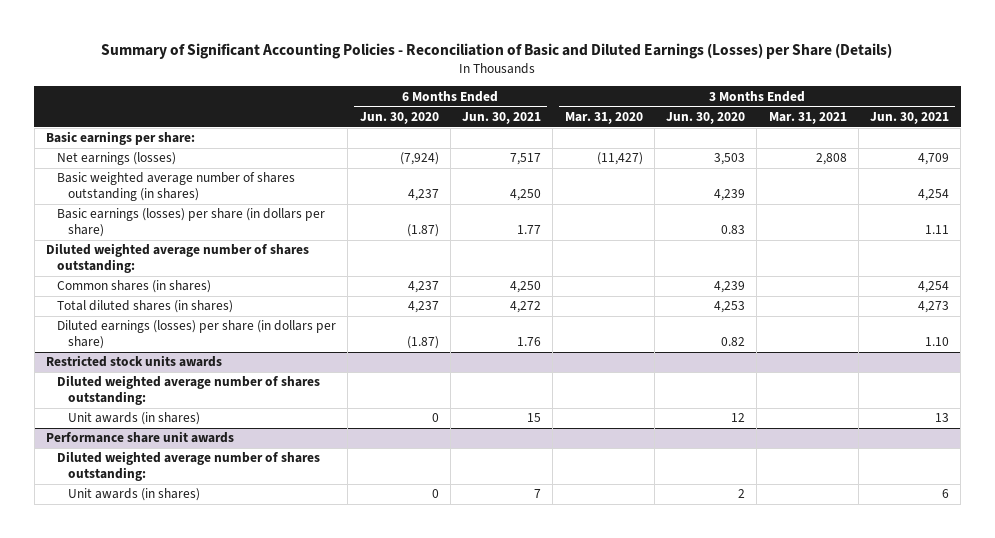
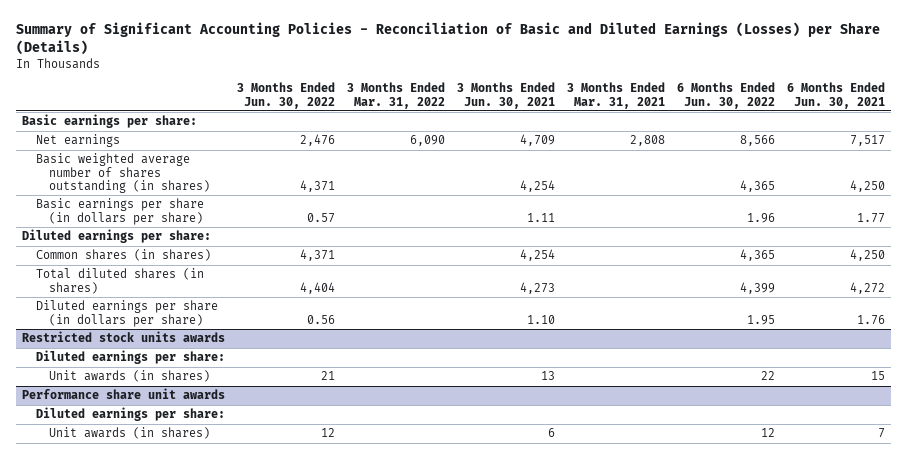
[359,111,439,124] Jun. 30, 2020 -> none
[564,111,643,124] Mar. 31, 2020 -> none
[666,111,746,124] Jun. 30, 2020 -> none
none -> [237,82,336,109] 3 Months Ended Jun. 30, 2022
none -> [347,82,446,109] 3 Months Ended Mar. 31, 2022
none -> [676,82,775,109] 6 Months Ended Jun. 30, 2022
[57,152,177,166] Net earnings (losses) -> [35,134,120,148] Net earnings
[57,208,326,237] Basic earnings (losses) per share (in dollars per share) -> [35,198,204,225] Basic earnings per share (in dollars per share)
[45,243,309,273] Diluted weighted average number of shares outstanding: -> [22,229,212,244] Diluted earnings per share:
[57,320,337,349] Diluted earnings (losses) per share (in dollars per share) -> [35,300,218,327] Diluted earnings per share (in dollars per share)
[57,375,321,405] Diluted weighted average number of shares outstanding: -> [35,350,225,365] Diluted earnings per share:
[57,451,321,481] Diluted weighted average number of shares outstanding: -> [35,407,225,422] Diluted earnings per share:

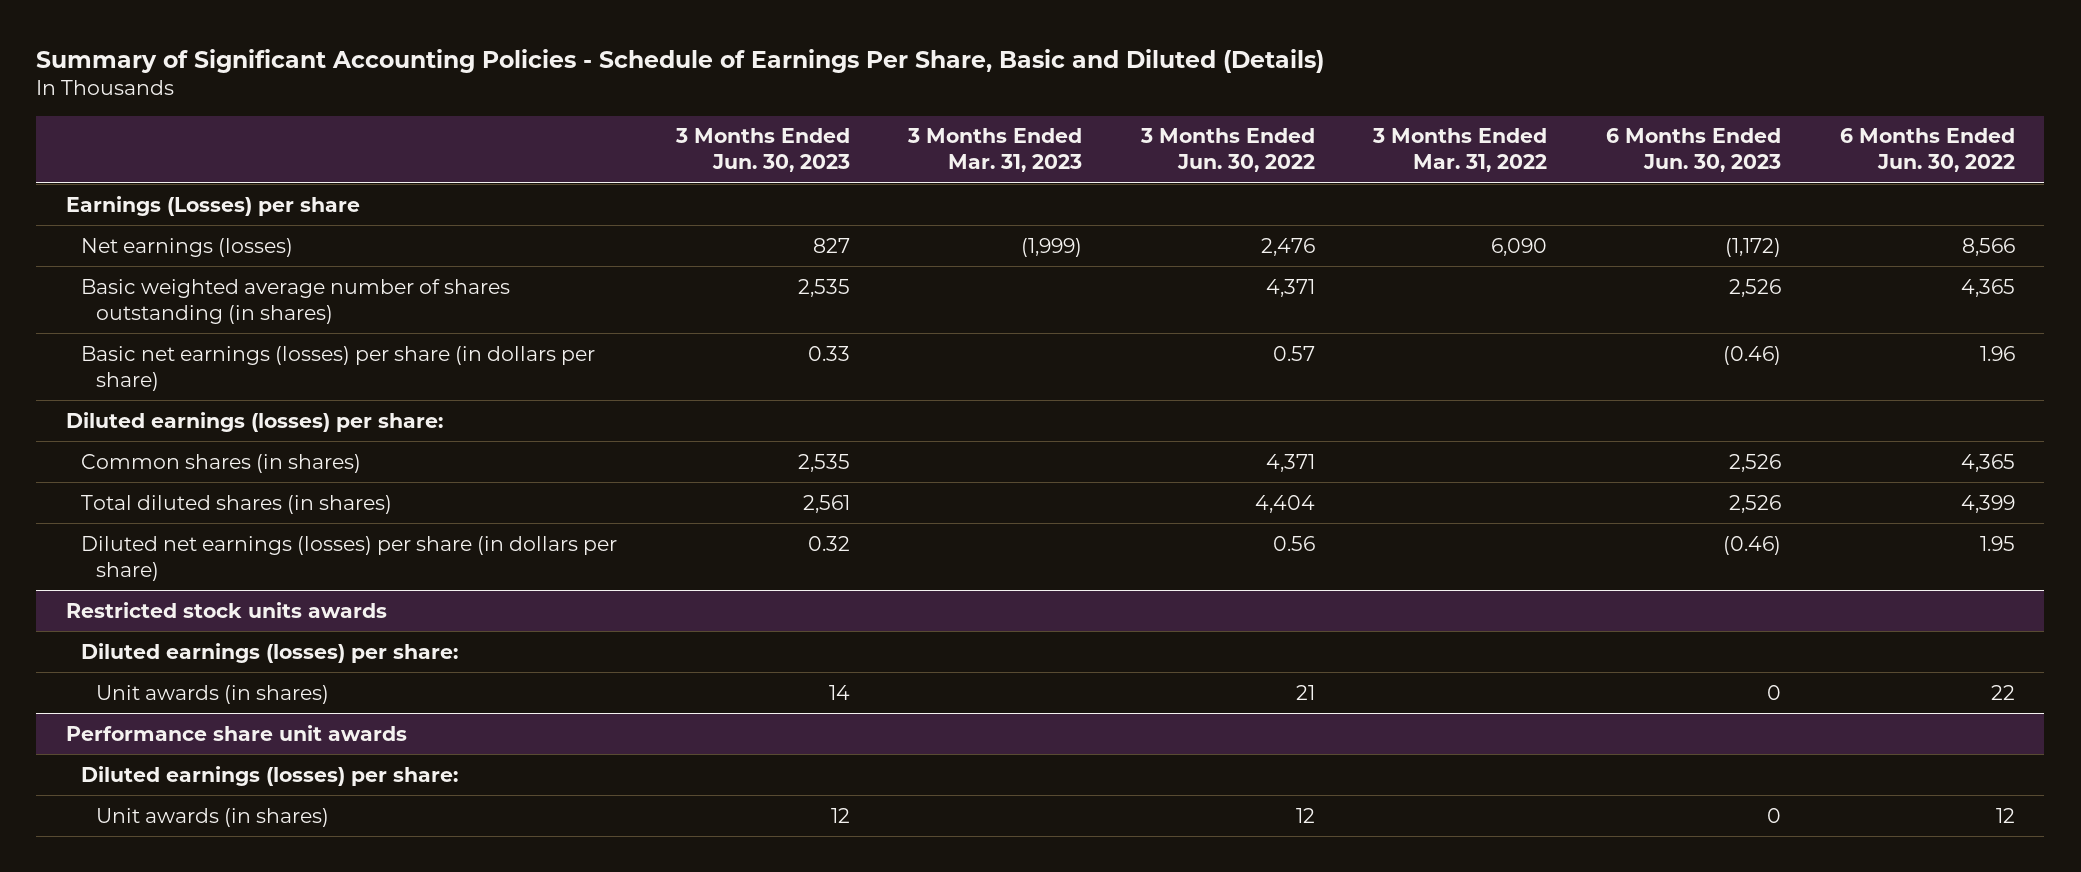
[16,22,881,56] Summary of Significant Accounting Policies - Reconciliation of Basic and Diluted Earnings (Losses) per Share (Details) -> [36,48,1325,73] Summary of Significant Accounting Policies - Schedule of Earnings Per Share, Basic and Diluted (Details)
[457,82,556,109] 3 Months Ended Jun. 30, 2021 -> none
[566,82,665,109] 3 Months Ended Mar. 31, 2021 -> none
[786,82,885,109] 6 Months Ended Jun. 30, 2021 -> none
none -> [674,128,850,173] 3 Months Ended Jun. 30, 2023
none -> [907,128,1083,173] 3 Months Ended Mar. 31, 2023
none -> [1606,128,1782,173] 6 Months Ended Jun. 30, 2023
[22,114,198,129] Basic earnings per share: -> [65,195,360,216] Earnings (Losses) per share
[35,134,120,148] Net earnings -> [80,237,293,257] Net earnings (losses)
[35,198,204,225] Basic earnings per share (in dollars per share) -> [80,345,595,391] Basic net earnings (losses) per share (in dollars per share)
[22,229,212,244] Diluted earnings per share: -> [65,411,443,432] Diluted earnings (losses) per share:
[35,300,218,327] Diluted earnings per share (in dollars per share) -> [80,535,617,581] Diluted net earnings (losses) per share (in dollars per share)
[35,350,225,365] Diluted earnings per share: -> [80,642,458,663] Diluted earnings (losses) per share:
[35,407,225,422] Diluted earnings per share: -> [80,765,458,786] Diluted earnings (losses) per share:

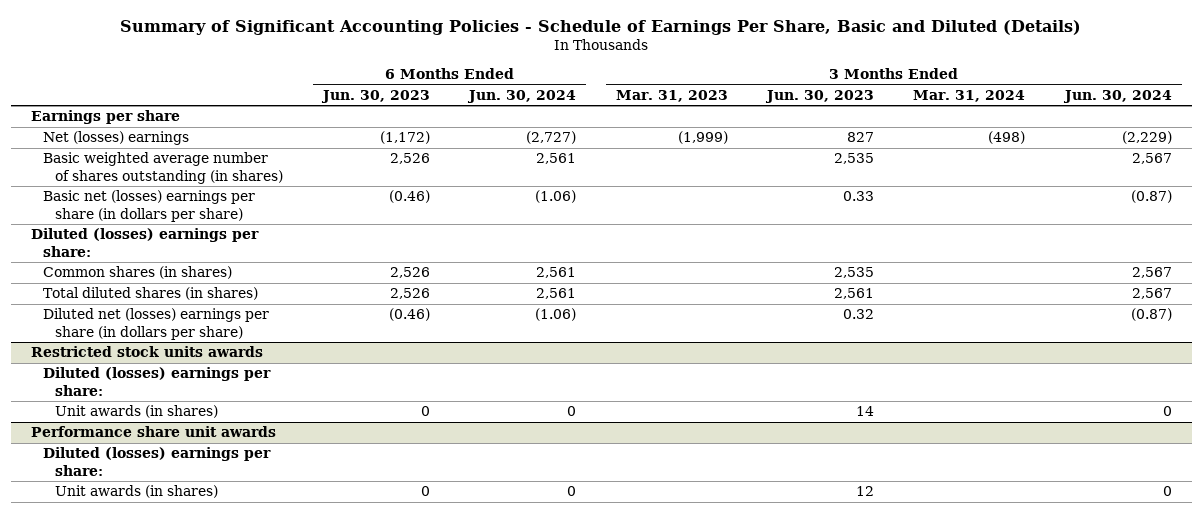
[1139,128,1315,173] 3 Months Ended Jun. 30, 2022 -> none
[1372,128,1548,173] 3 Months Ended Mar. 31, 2022 -> none
[1839,128,2015,173] 6 Months Ended Jun. 30, 2022 -> none
none -> [467,89,577,103] Jun. 30, 2024
none -> [913,89,1026,102] Mar. 31, 2024
none -> [1062,89,1172,103] Jun. 30, 2024
[65,195,360,216] Earnings (Losses) per share -> [30,110,180,125] Earnings per share
[80,237,293,257] Net earnings (losses) -> [43,131,190,146] Net (losses) earnings
[80,345,595,391] Basic net earnings (losses) per share (in dollars per share) -> [43,190,256,222] Basic net (losses) earnings per share (in dollars per share)
[65,411,443,432] Diluted earnings (losses) per share: -> [30,228,259,257] Diluted (losses) earnings per share:
[80,535,617,581] Diluted net earnings (losses) per share (in dollars per share) -> [43,308,270,340] Diluted net (losses) earnings per share (in dollars per share)
[80,642,458,663] Diluted earnings (losses) per share: -> [43,367,272,396] Diluted (losses) earnings per share:
[80,765,458,786] Diluted earnings (losses) per share: -> [43,447,272,476] Diluted (losses) earnings per share:

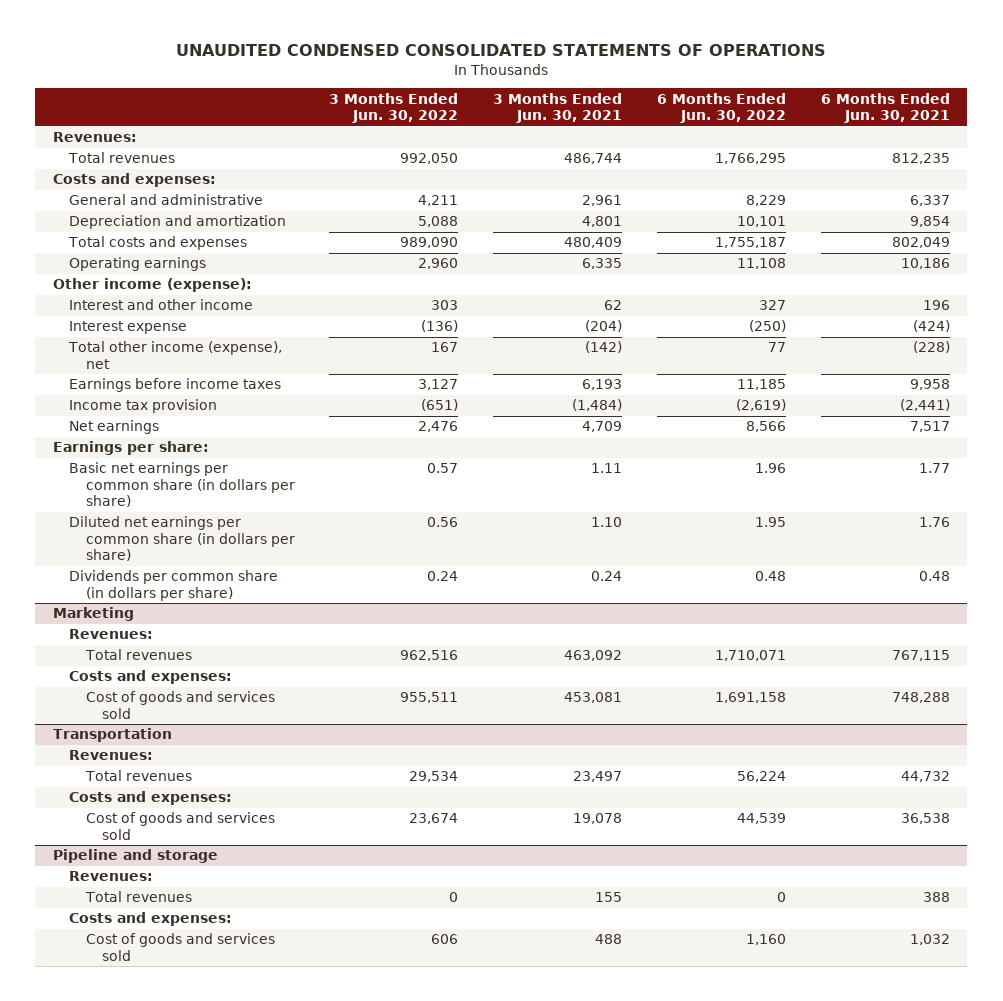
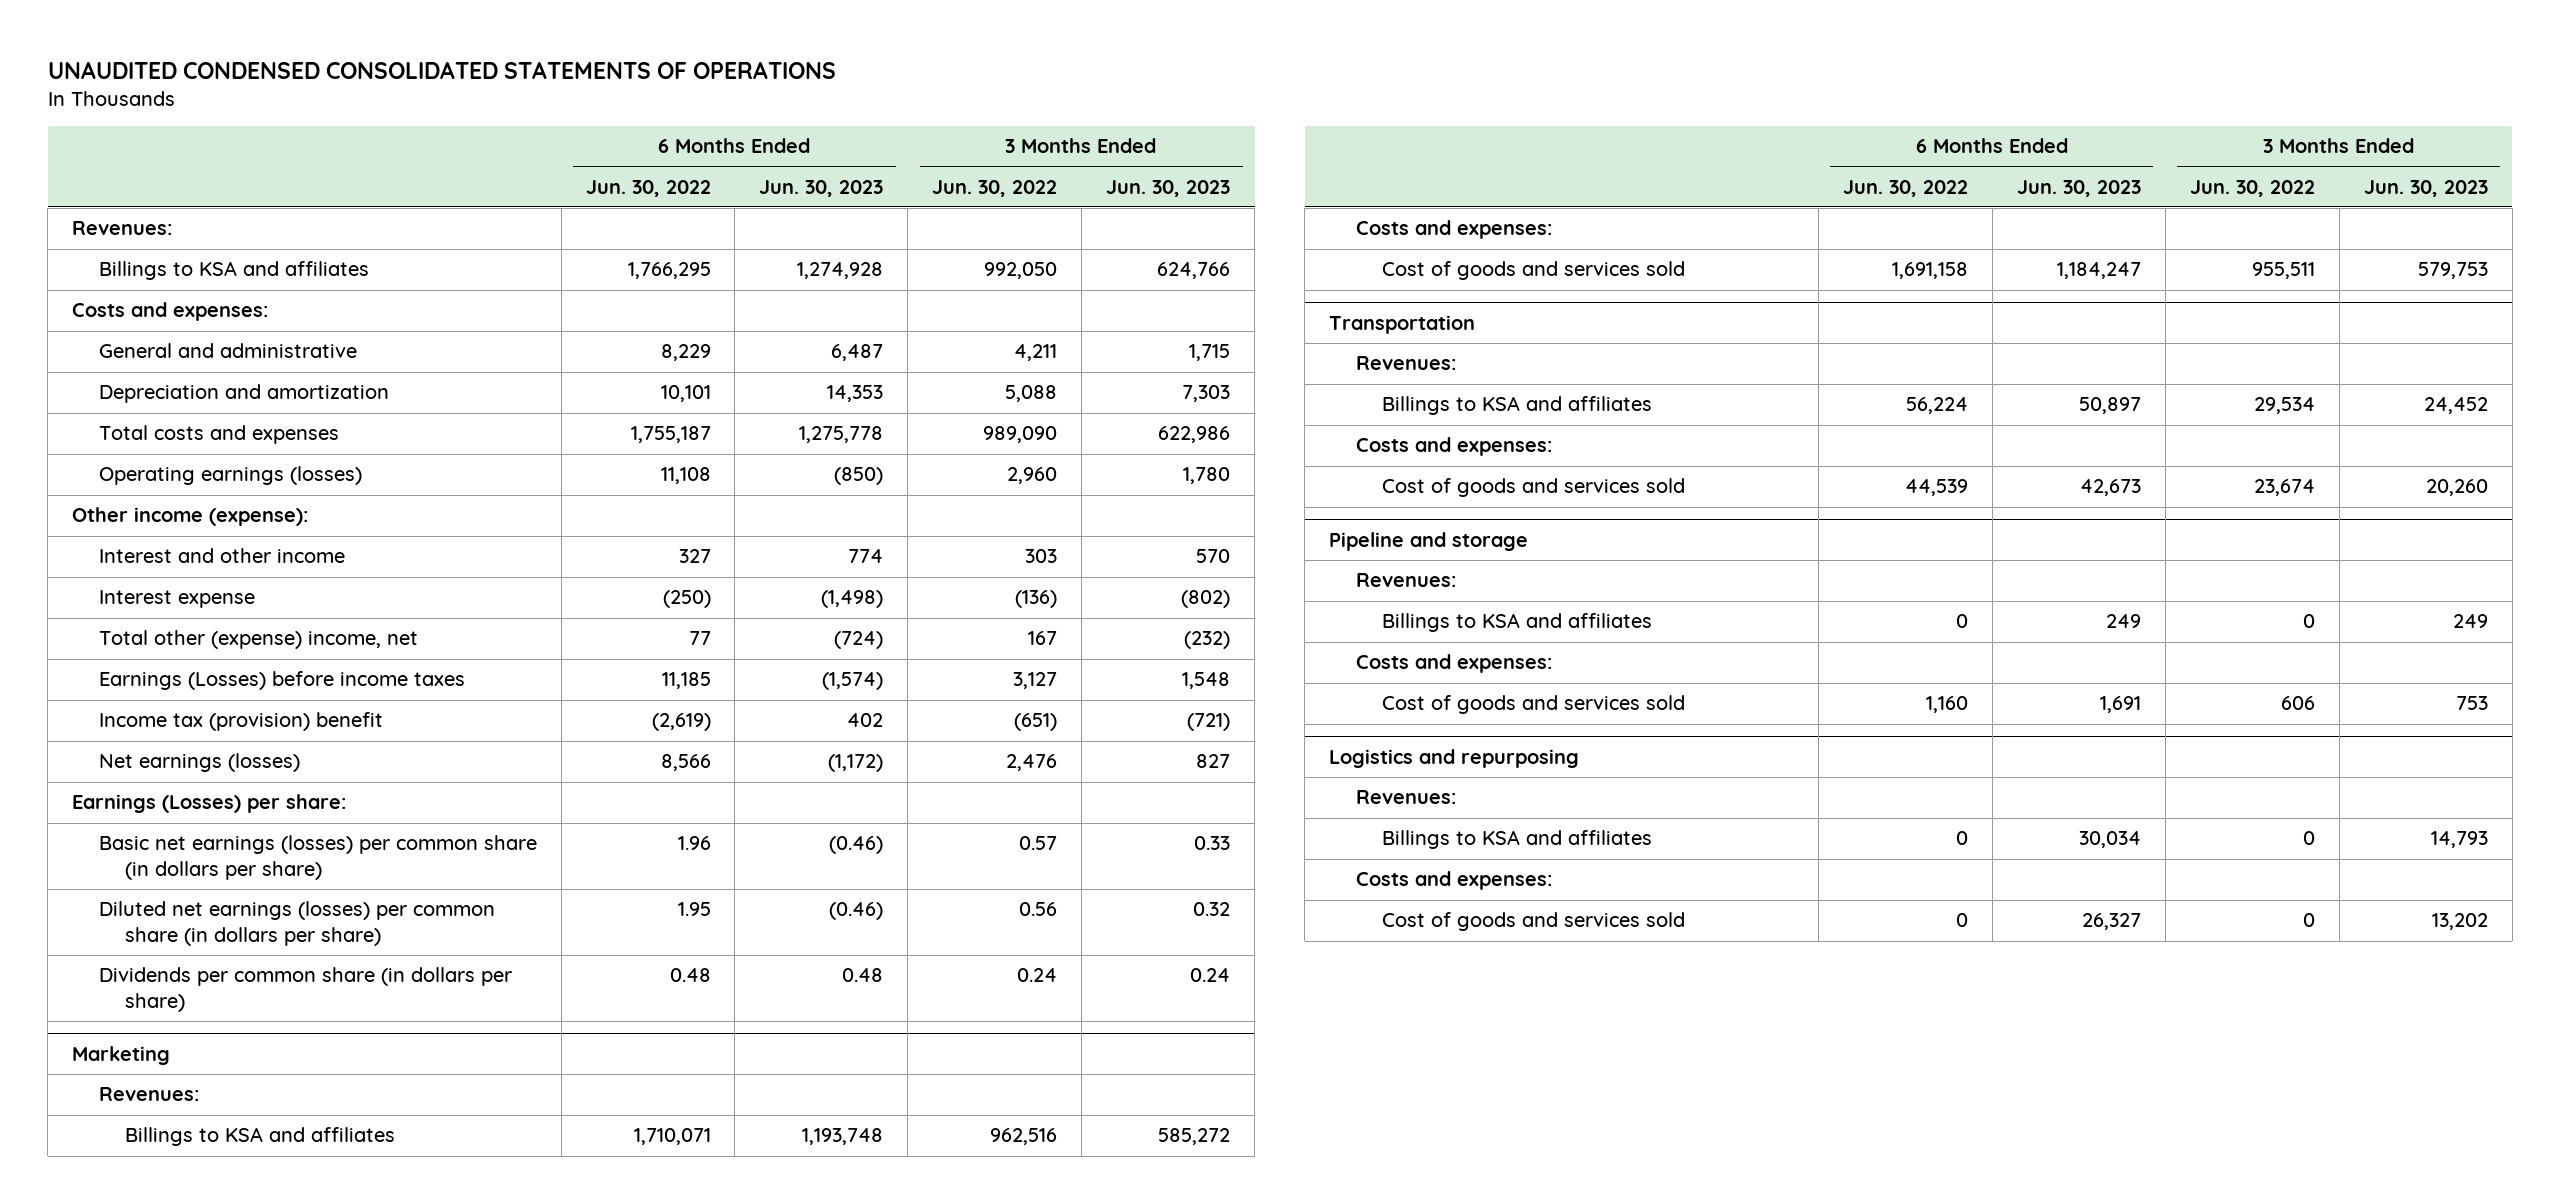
[493,92,623,124] 3 Months Ended Jun. 30, 2021 -> none
[821,92,951,124] 6 Months Ended Jun. 30, 2021 -> none
none -> [759,179,884,197] Jun. 30, 2023
none -> [1106,179,1231,197] Jun. 30, 2023
[68,152,176,164] Total revenues -> [98,261,369,281] Billings to KSA and affiliates
[69,257,207,272] Operating earnings -> [98,466,362,486] Operating earnings (losses)
[68,341,283,369] Total other income (expense), net -> [98,630,418,650] Total other (expense) income, net
[69,378,282,393] Earnings before income taxes -> [98,671,465,691] Earnings (Losses) before income taxes
[69,399,218,414] Income tax provision -> [98,712,383,732] Income tax (provision) benefit
[69,420,160,435] Net earnings -> [98,753,300,773] Net earnings (losses)
[52,441,209,456] Earnings per share: -> [72,794,347,814] Earnings (Losses) per share:
[69,462,295,508] Basic net earnings per common share (in dollars per share) -> [98,835,537,880] Basic net earnings (losses) per common share (in dollars per share)
[69,516,295,562] Diluted net earnings per common share (in dollars per share) -> [98,901,495,946] Diluted net earnings (losses) per common share (in dollars per share)
[84,649,192,661] Total revenues -> [124,1127,395,1147] Billings to KSA and affiliates
[84,770,192,782] Total revenues -> [1382,396,1653,416] Billings to KSA and affiliates
[84,891,192,903] Total revenues -> [1382,613,1653,633] Billings to KSA and affiliates
none -> [1329,749,1580,769] Logistics and repurposing
none -> [1355,790,1456,805] Revenues:
none -> [1382,830,1653,850] Billings to KSA and affiliates
none -> [1355,871,1552,891] Costs and expenses:
none -> [1382,912,1686,932] Cost of goods and services sold

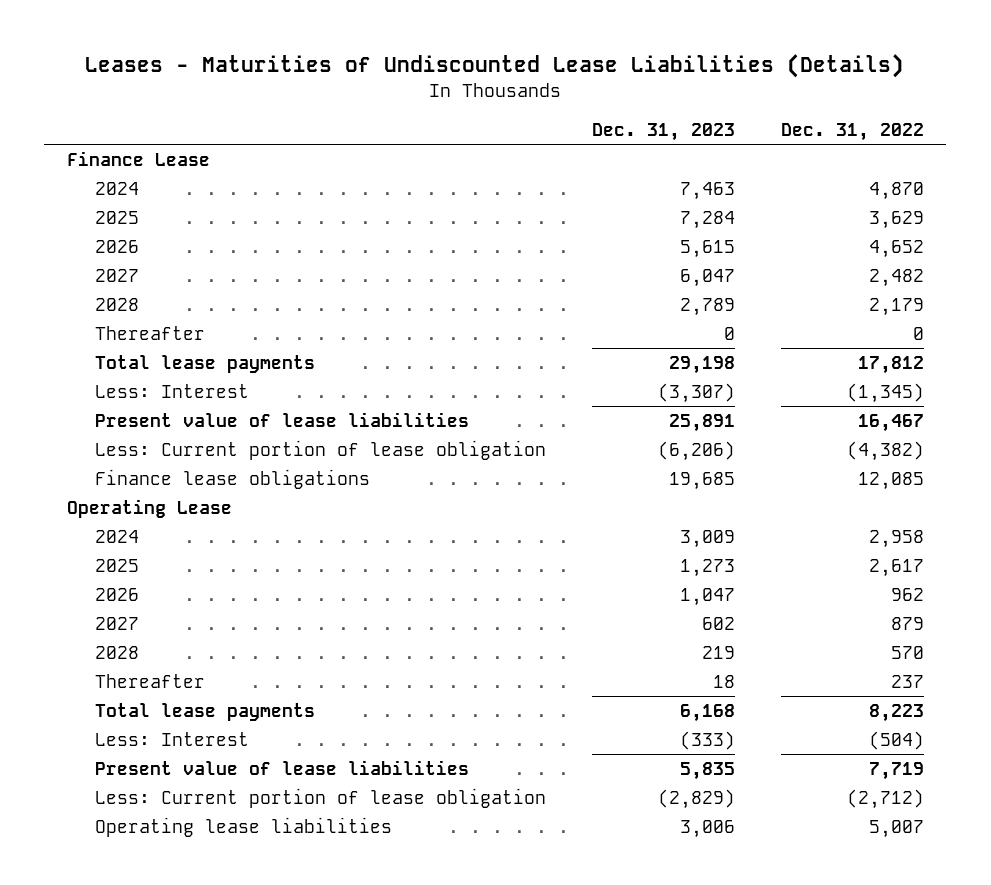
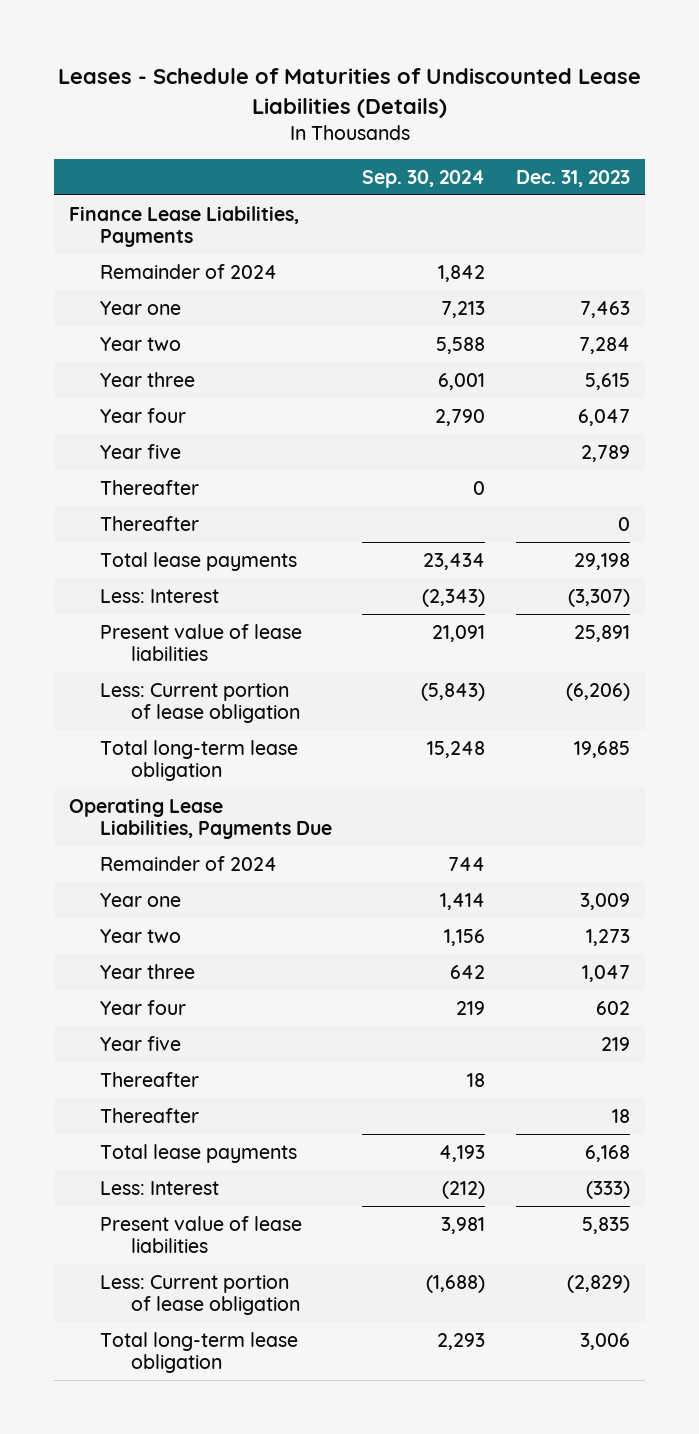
[85,54,905,79] Leases - Maturities of Undiscounted Lease Liabilities (Details) -> [57,68,641,119] Leases - Schedule of Maturities of Undiscounted Lease Liabilities (Details)
[780,122,924,141] Dec. 31, 2022 -> none
none -> [362,170,486,189] Sep. 30, 2024
[67,151,211,167] Finance Lease -> [69,205,300,247] Finance Lease Liabilities, Payments
none -> [100,263,278,279] Remainder of 2024
[95,182,140,196] 2024 -> [100,300,182,315] Year one
[95,211,140,225] 2025 -> [100,336,182,351] Year two
[95,240,140,254] 2026 -> [100,371,196,387] Year three
[95,269,140,283] 2027 -> [100,407,187,423] Year four
[95,298,140,312] 2028 -> [100,443,182,459] Year five
none -> [100,479,200,495] Thereafter
[95,469,371,490] Finance lease obligations -> [100,739,299,781] Total long-term lease obligation
[67,499,233,519] Operating Lease -> [69,797,333,839] Operating Lease Liabilities, Payments Due
none -> [100,855,278,871] Remainder of 2024
[95,530,140,544] 2024 -> [100,892,182,907] Year one
[95,559,140,573] 2025 -> [100,928,182,943] Year two
[95,588,140,602] 2026 -> [100,963,196,979] Year three
[95,617,140,631] 2027 -> [100,999,187,1015] Year four
[95,646,140,660] 2028 -> [100,1035,182,1051] Year five
none -> [100,1071,200,1087] Thereafter
[95,817,393,838] Operating lease liabilities -> [100,1331,299,1373] Total long-term lease obligation

